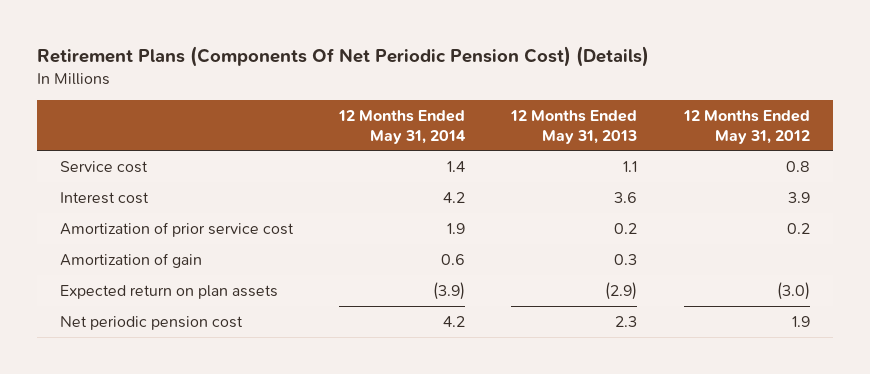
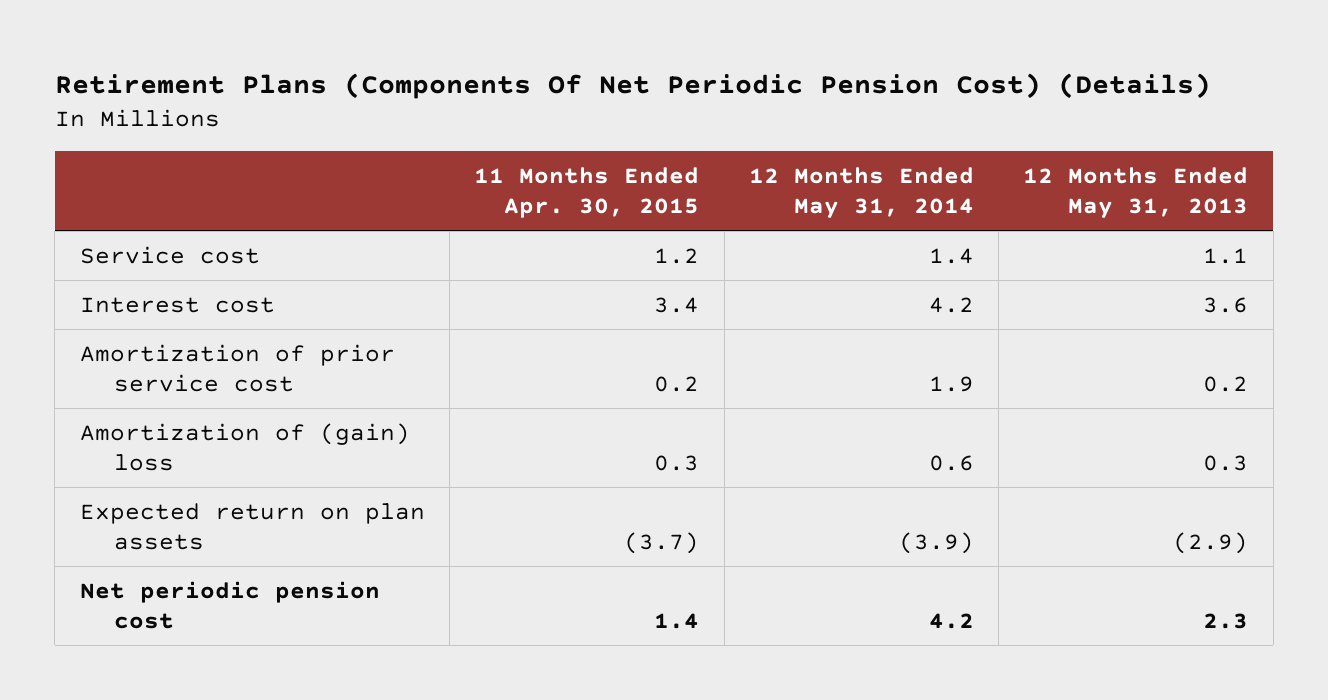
[682,109,810,144] 12 Months Ended May 31, 2012 -> none
none -> [474,166,700,219] 11 Months Ended Apr. 30, 2015
[60,252,203,268] Amortization of gain -> [79,422,410,472] Amortization of (gain) loss

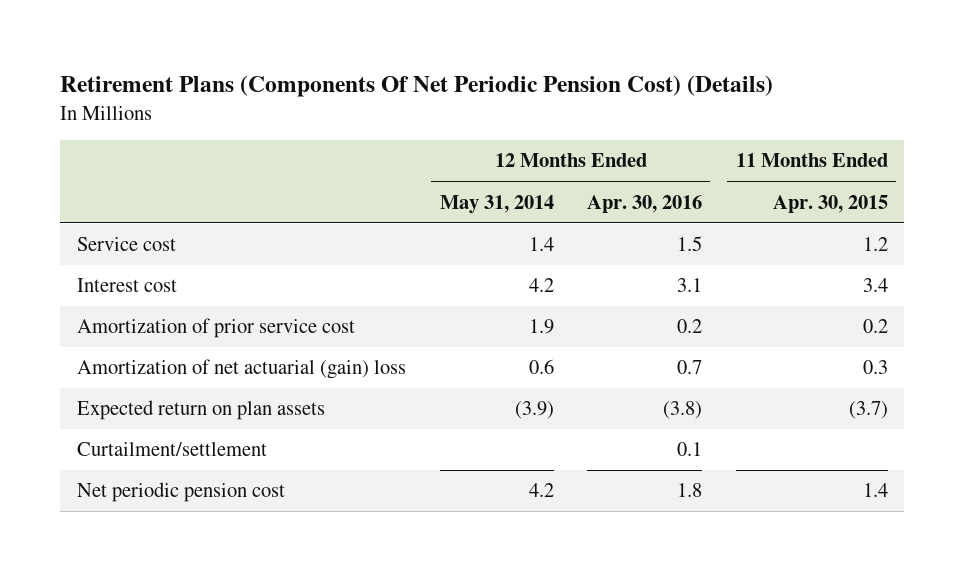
[1023,166,1249,219] 12 Months Ended May 31, 2013 -> none
none -> [587,194,703,213] Apr. 30, 2016
[79,422,410,472] Amortization of (gain) loss -> [76,359,406,380] Amortization of net actuarial (gain) loss
none -> [76,442,267,457] Curtailment/settlement

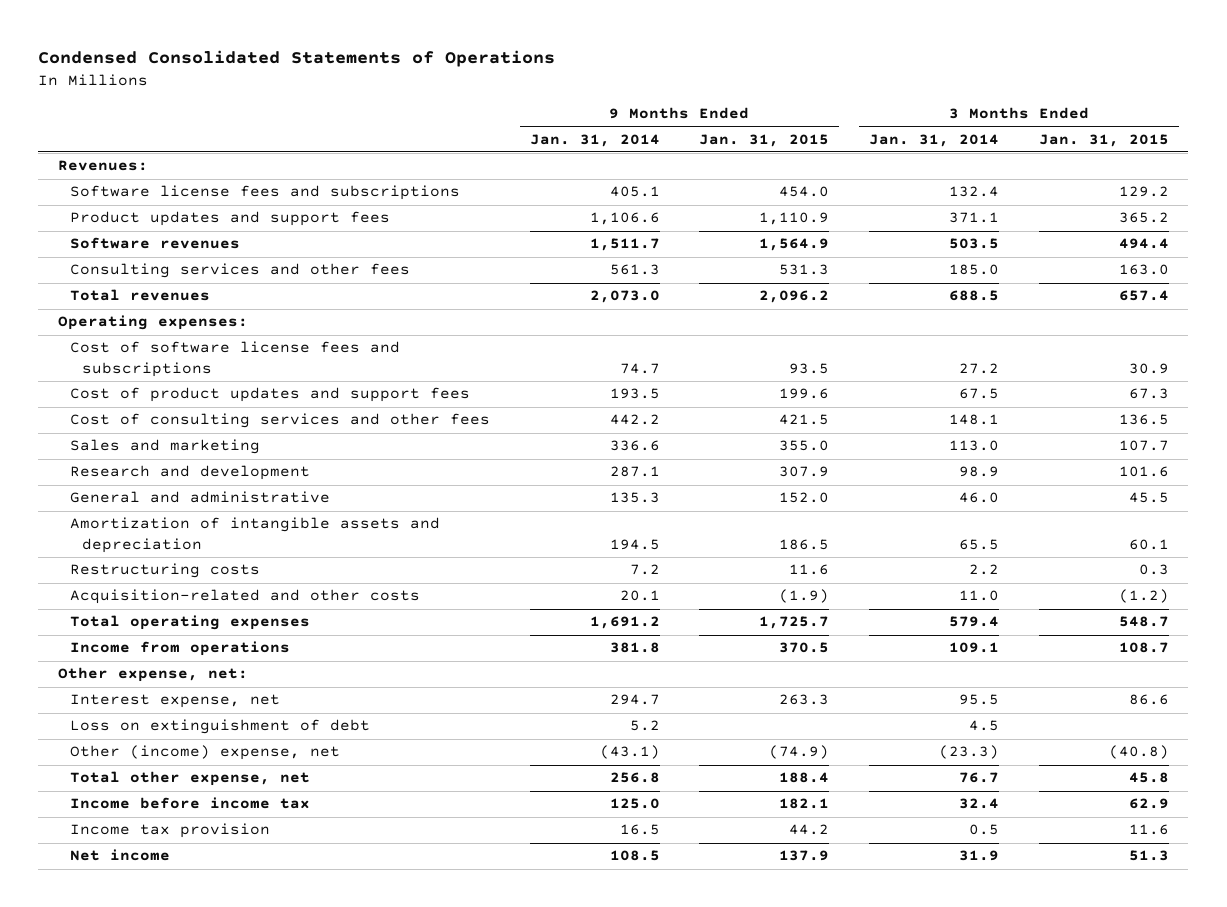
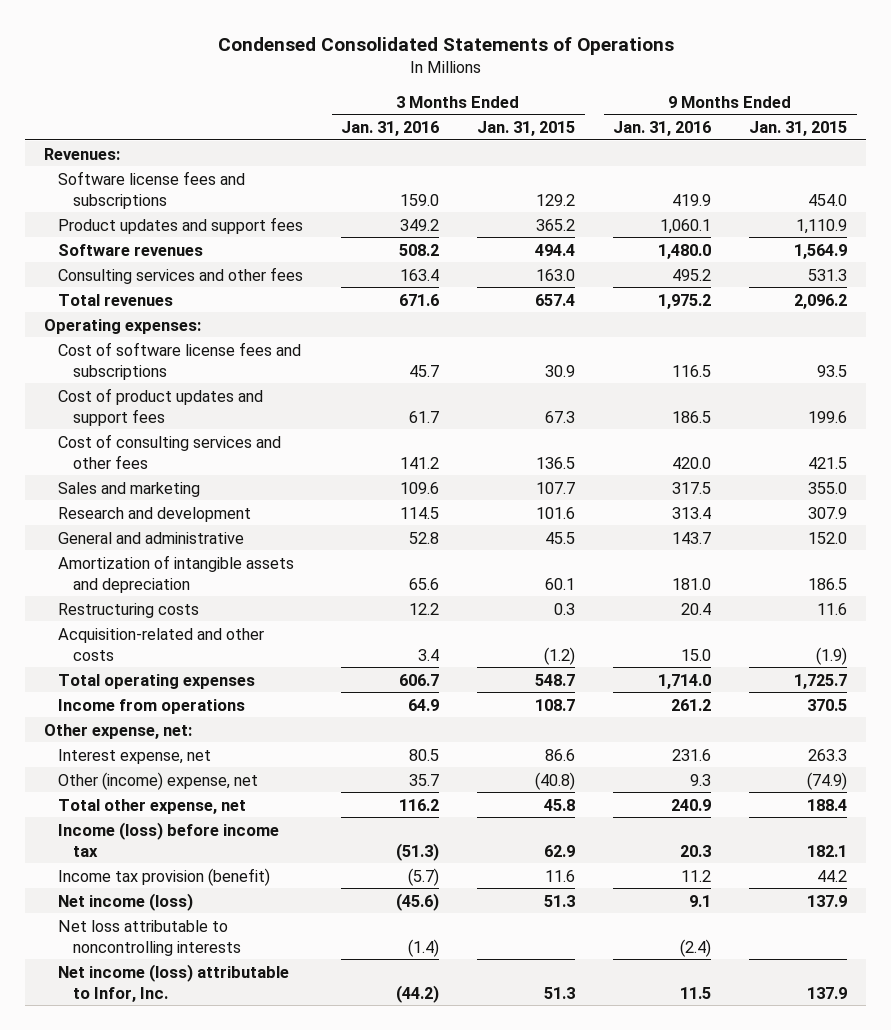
[529,133,660,147] Jan. 31, 2014 -> none
[868,133,999,147] Jan. 31, 2014 -> none
none -> [341,121,440,137] Jan. 31, 2016
none -> [613,121,712,137] Jan. 31, 2016
[69,719,370,735] Loss on extinguishment of debt -> none
[69,797,310,810] Income before income tax -> [58,821,280,857] Income (loss) before income tax
[69,823,270,839] Income tax provision -> [58,867,271,886] Income tax provision (benefit)
none -> [58,892,194,911] Net income (loss)
none -> [58,919,241,956] Net loss attributable to noncontrolling interests
[69,849,170,862] Net income -> [58,963,290,1002] Net income (loss) attributable to Infor, Inc.

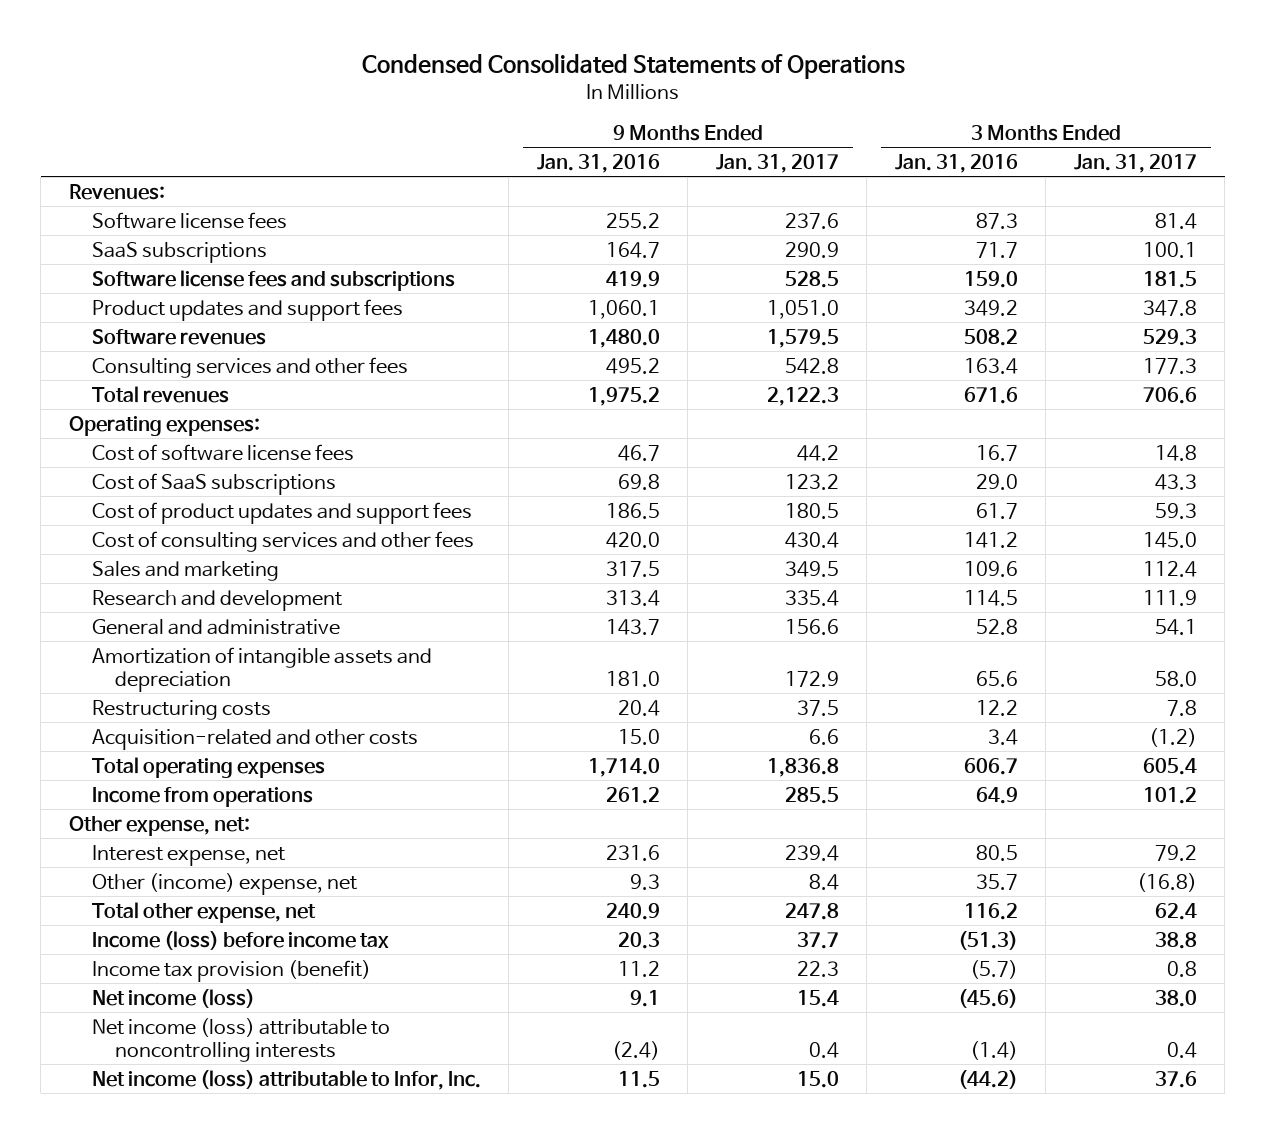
[477,121,576,137] Jan. 31, 2015 -> none
[749,121,848,137] Jan. 31, 2015 -> none
none -> [715,154,839,174] Jan. 31, 2017
none -> [1073,154,1197,174] Jan. 31, 2017
none -> [91,211,287,229] Software license fees
none -> [91,241,267,263] SaaS subscriptions
[58,341,302,380] Cost of software license fees and subscriptions -> [91,443,354,461] Cost of software license fees
[409,364,440,377] 45.7 -> [975,444,1018,461] 16.7
[672,364,712,377] 116.5 -> [617,444,660,461] 46.7
none -> [91,472,336,495] Cost of SaaS subscriptions
[58,919,241,956] Net loss attributable to noncontrolling interests -> [91,1017,390,1063] Net income (loss) attributable to noncontrolling interests

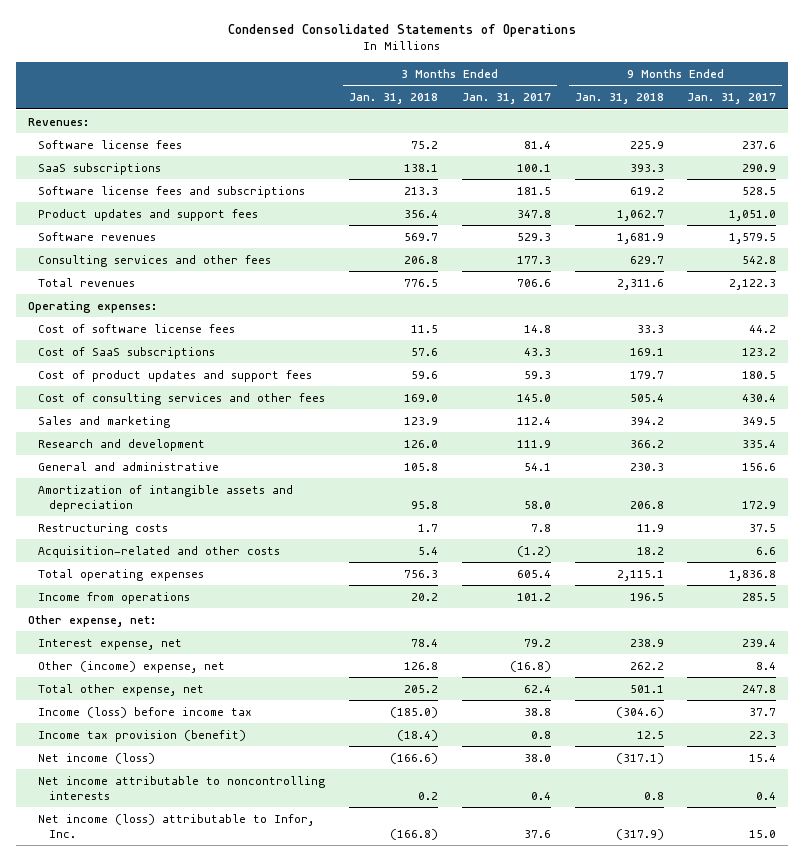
[536,154,660,174] Jan. 31, 2016 -> none
[894,154,1018,174] Jan. 31, 2016 -> none
none -> [349,93,439,105] Jan. 31, 2018
none -> [574,93,664,105] Jan. 31, 2018
[91,1017,390,1063] Net income (loss) attributable to noncontrolling interests -> [38,775,326,800] Net income attributable to noncontrolling interests

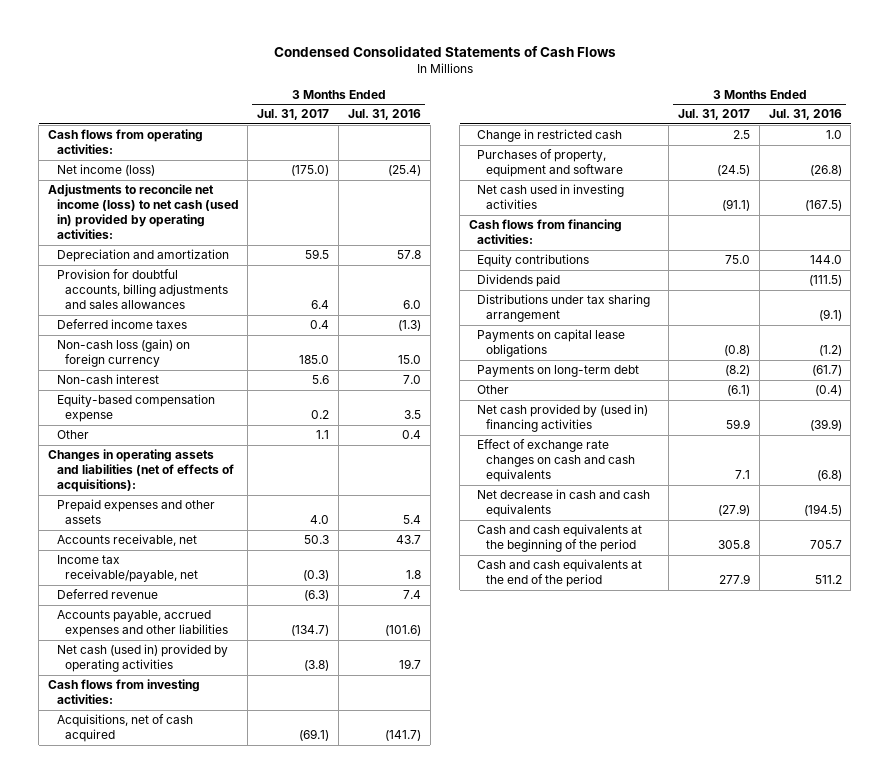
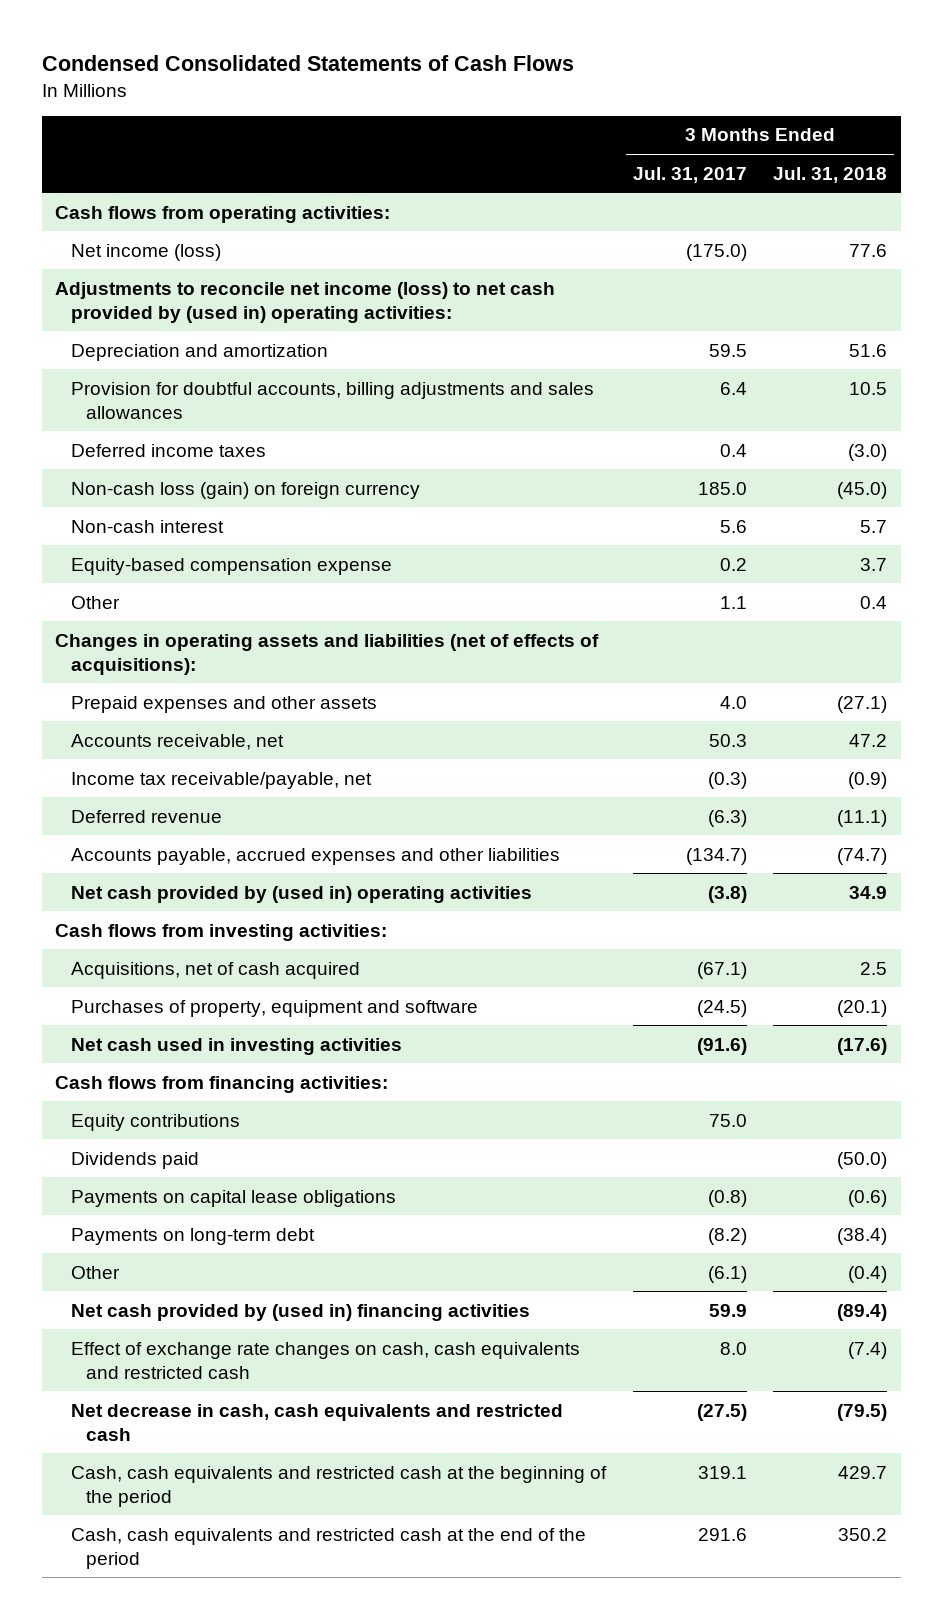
[347,109,421,121] Jul. 31, 2016 -> none
none -> [773,166,888,183] Jul. 31, 2018
[47,184,239,240] Adjustments to reconcile net income (loss) to net cash (used in) provided by operating activities: -> [55,281,556,323] Adjustments to reconcile net income (loss) to net cash provided by (used in) operating activities:
[56,644,228,673] Net cash (used in) provided by operating activities -> [70,885,532,903] Net cash provided by (used in) operating activities
[477,129,623,143] Change in restricted cash -> none
[299,729,330,742] (69.1) -> [696,961,747,979] (67.1)
[721,199,750,212] (91.1) -> [696,1037,747,1055] (91.6)
[477,294,651,323] Distributions under tax sharing arrangement -> none
[477,439,635,483] Effect of exchange rate changes on cash and cash equivalents -> [70,1341,580,1379] Effect of exchange rate changes on cash, cash equivalents and restricted cash
[734,470,750,480] 7.1 -> [719,1341,747,1355] 8.0
[477,489,651,518] Net decrease in cash and cash equivalents -> [70,1403,563,1441] Net decrease in cash, cash equivalents and restricted cash
[717,504,750,517] (27.9) -> [696,1403,747,1421] (27.5)
[477,524,643,553] Cash and cash equivalents at the beginning of the period -> [70,1465,607,1507] Cash, cash equivalents and restricted cash at the beginning of the period
[717,540,750,550] 305.8 -> [697,1465,747,1479] 319.1
[477,559,643,588] Cash and cash equivalents at the end of the period -> [70,1527,586,1569] Cash, cash equivalents and restricted cash at the end of the period
[718,574,750,585] 277.9 -> [697,1527,747,1541] 291.6

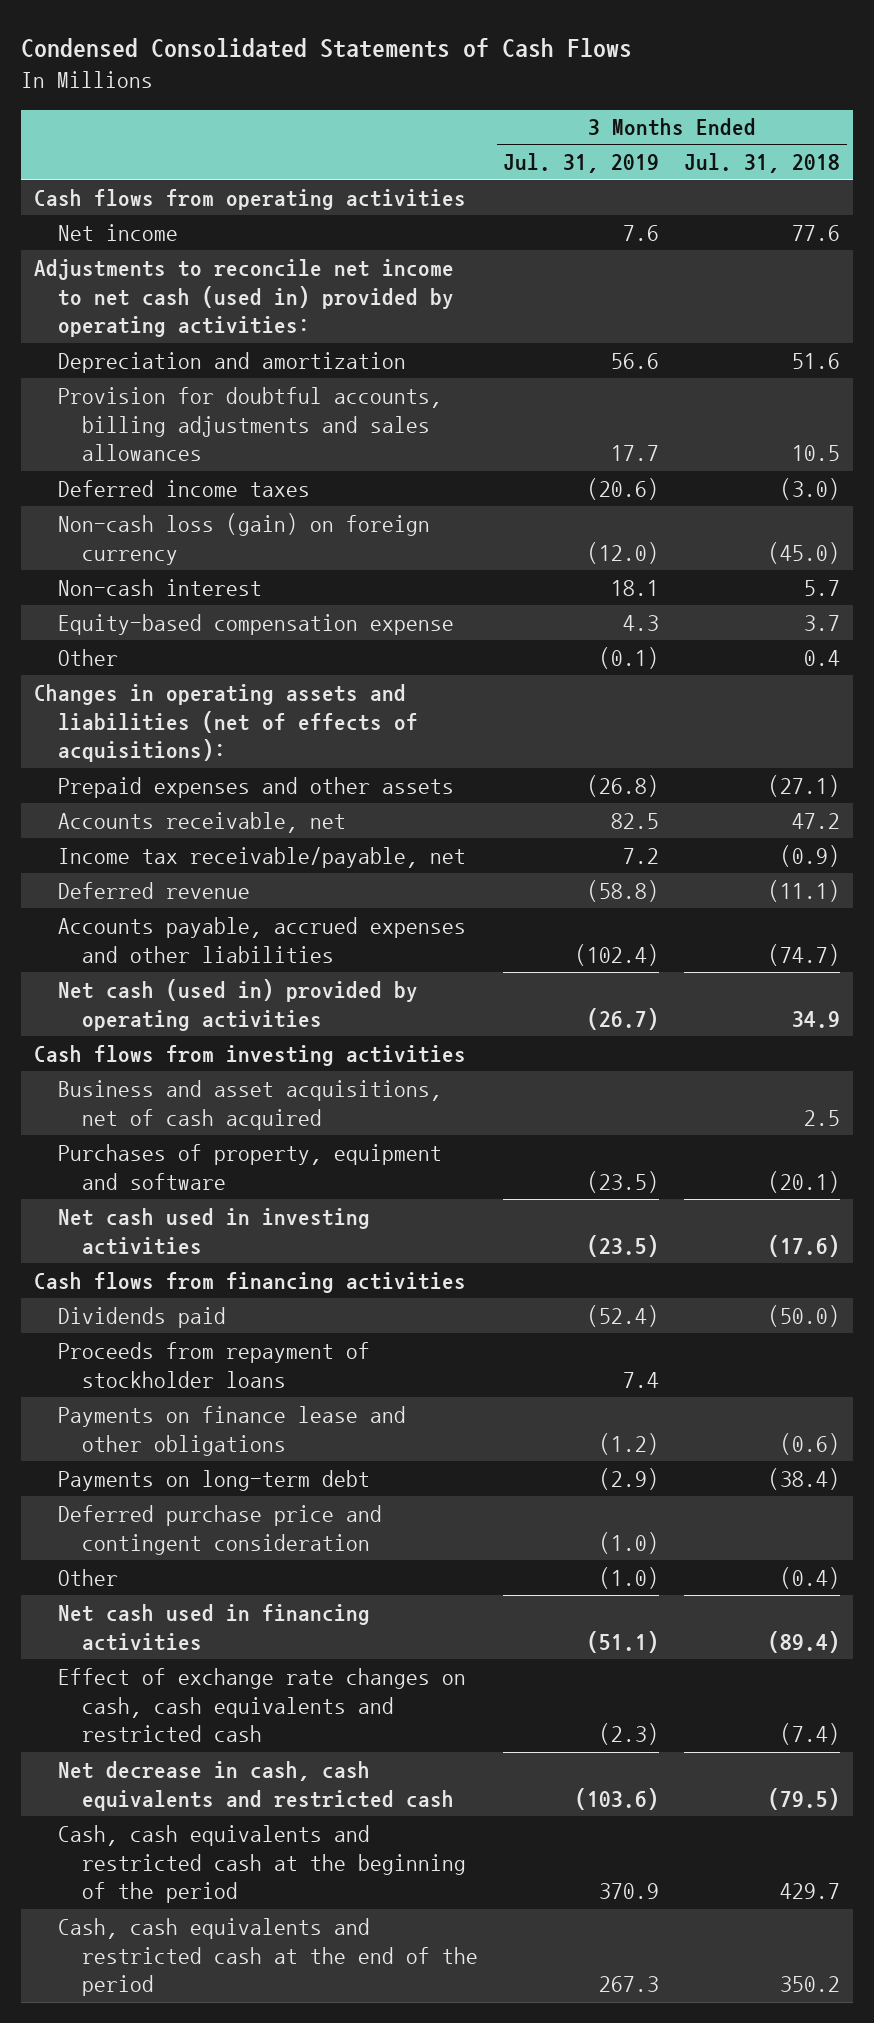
[632,166,747,183] Jul. 31, 2017 -> none
none -> [503,153,660,174] Jul. 31, 2019
[55,205,391,223] Cash flows from operating activities: -> [33,188,466,210] Cash flows from operating activities
[70,243,221,261] Net income (loss) -> [57,223,178,241] Net income
[55,281,556,323] Adjustments to reconcile net income (loss) to net cash provided by (used in) operating activities: -> [33,258,454,338] Adjustments to reconcile net income to net cash (used in) provided by operating activities:
[70,885,532,903] Net cash provided by (used in) operating activities -> [57,978,418,1031] Net cash (used in) provided by operating activities
[55,923,388,941] Cash flows from investing activities: -> [33,1044,466,1066] Cash flows from investing activities
[70,961,360,979] Acquisitions, net of cash acquired -> [57,1079,442,1130] Business and asset acquisitions, net of cash acquired
[70,1113,240,1131] Equity contributions -> none
[55,1075,389,1093] Cash flows from financing activities: -> [33,1271,466,1293] Cash flows from financing activities
none -> [57,1341,370,1388] Proceeds from repayment of stockholder loans
[70,1189,396,1207] Payments on capital lease obligations -> [57,1405,406,1456] Payments on finance lease and other obligations
none -> [57,1504,382,1555] Deferred purchase price and contingent consideration
[70,1303,530,1321] Net cash provided by (used in) financing activities -> [57,1603,370,1651] Net cash used in financing activities

